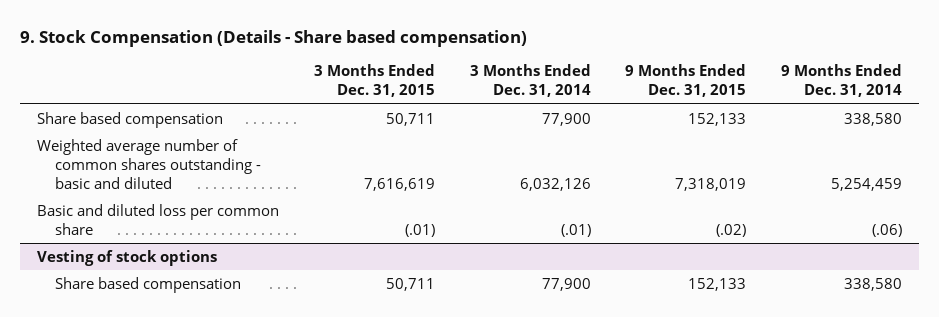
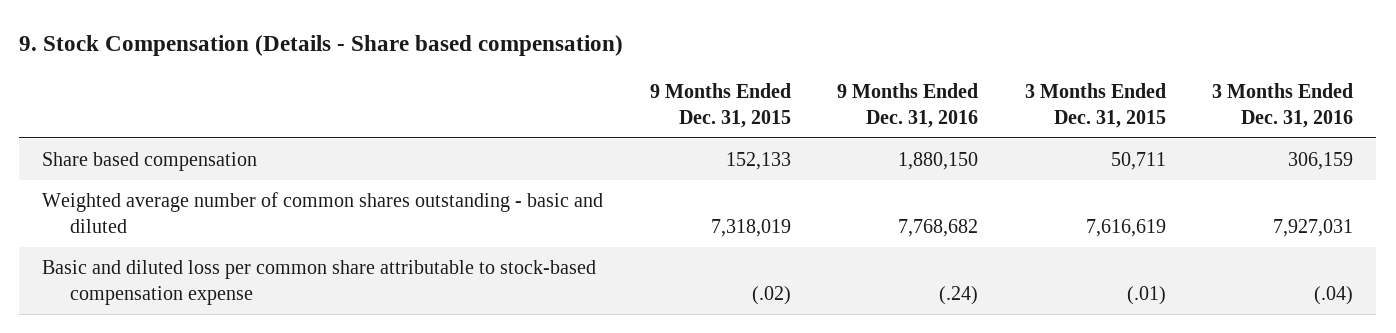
[469,64,591,98] 3 Months Ended Dec. 31, 2014 -> none
[781,64,903,98] 9 Months Ended Dec. 31, 2014 -> none
none -> [837,82,979,128] 9 Months Ended Dec. 31, 2016
none -> [1212,82,1354,128] 3 Months Ended Dec. 31, 2016
[37,249,218,266] Vesting of stock options -> none
[55,276,242,293] Share based compensation -> none
[37,203,280,235] Basic and diluted loss per common share -> [42,260,597,305] Basic and diluted loss per common share attributable to stock-based compensation expense

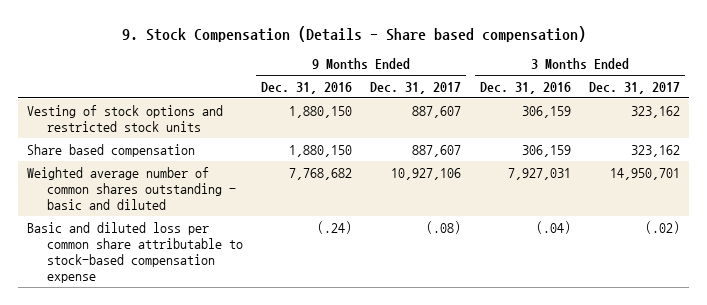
[649,82,791,128] 9 Months Ended Dec. 31, 2015 -> none
[1024,82,1166,128] 3 Months Ended Dec. 31, 2015 -> none
none -> [370,81,462,94] Dec. 31, 2017
none -> [588,81,680,94] Dec. 31, 2017
none -> [27,104,224,132] Vesting of stock options and restricted stock units

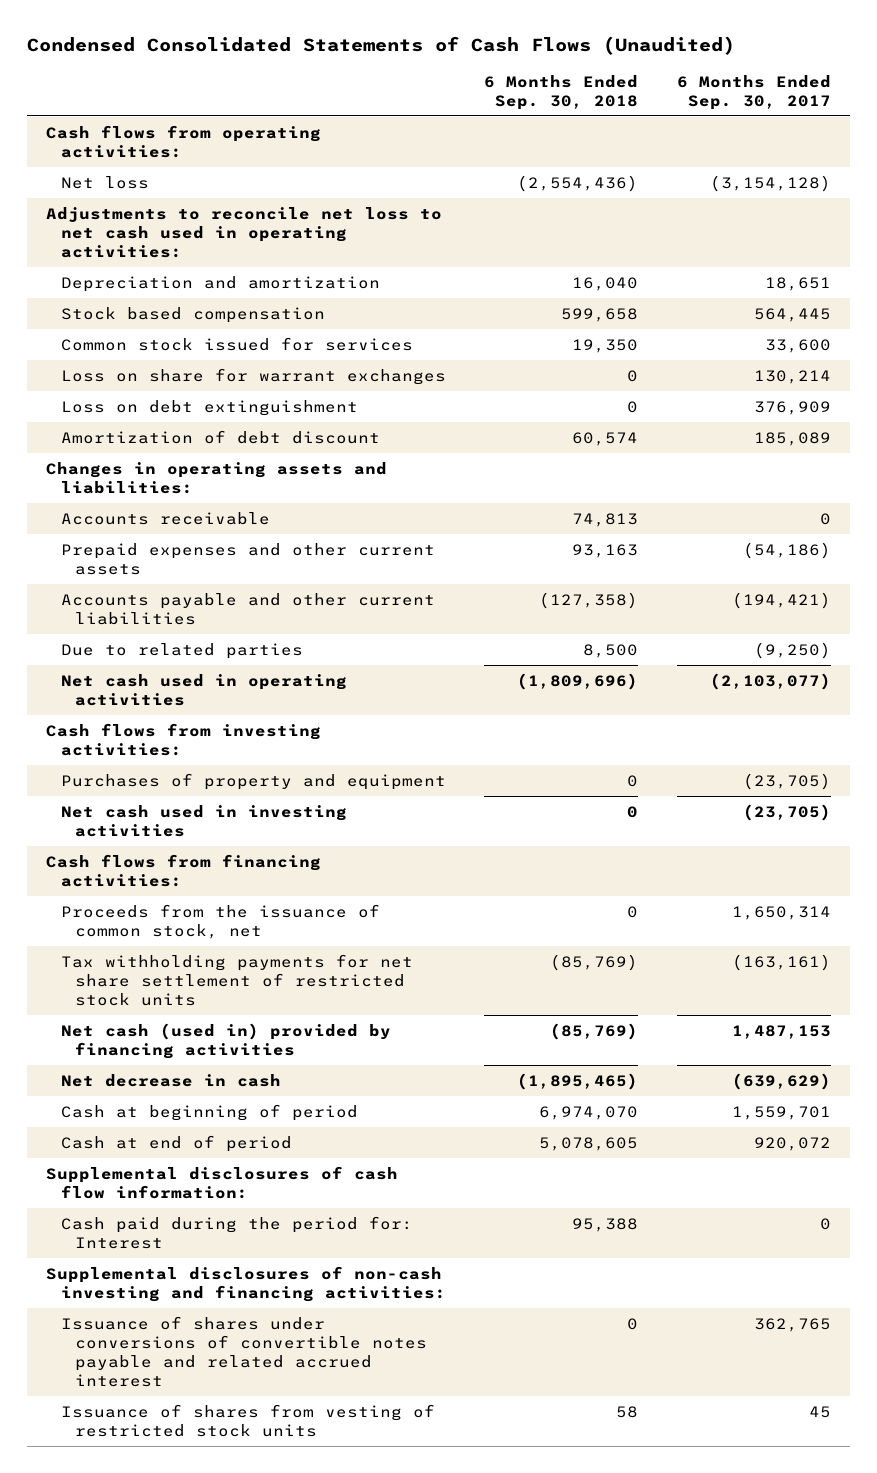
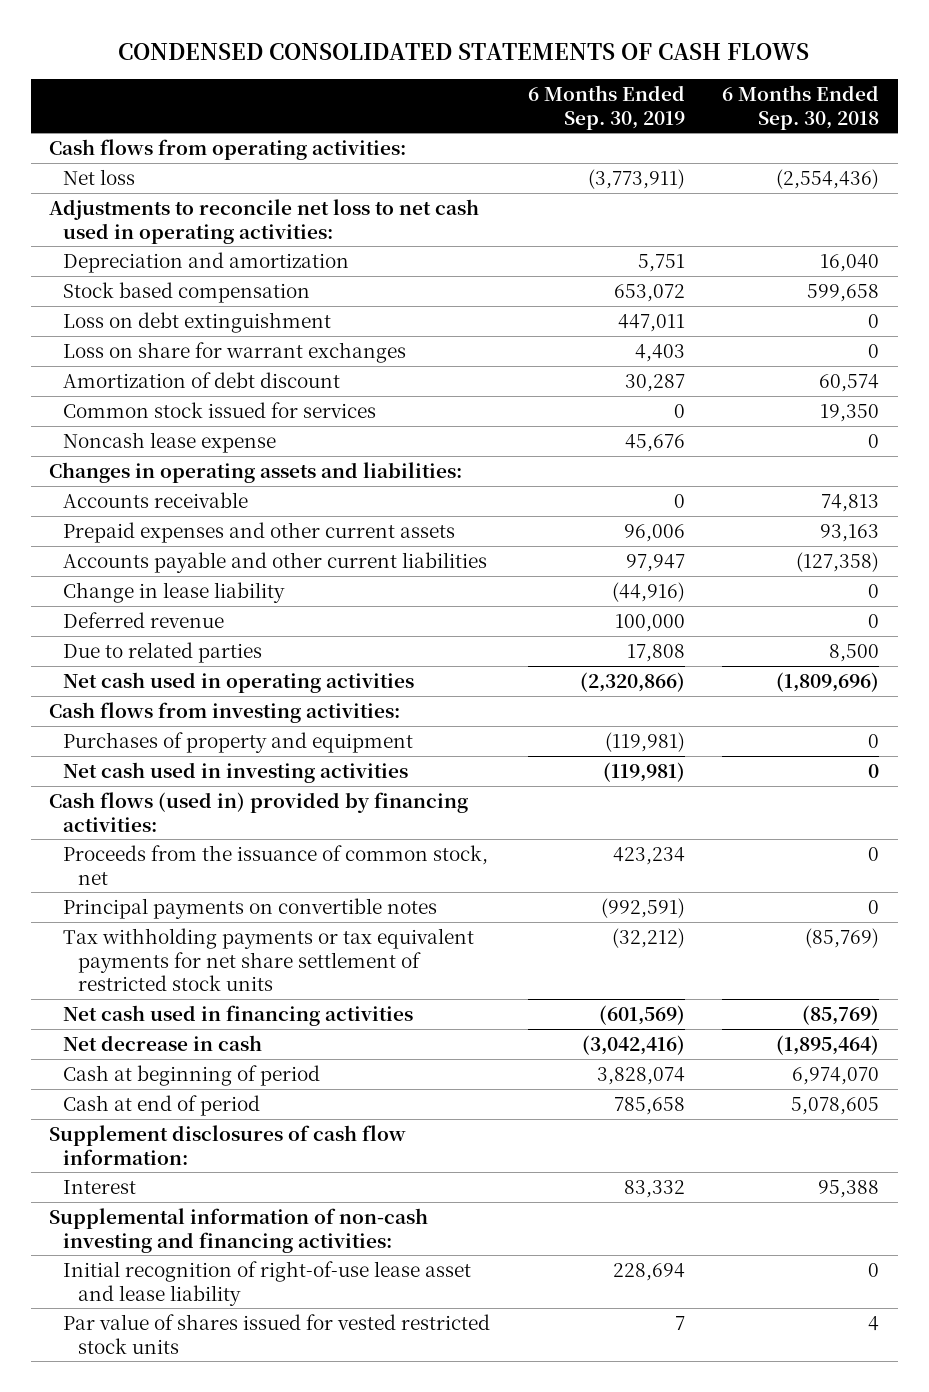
[27,35,736,55] Condensed Consolidated Statements of Cash Flows (Unaudited) -> [118,43,810,61] CONDENSED CONSOLIDATED STATEMENTS OF CASH FLOWS
[677,74,832,110] 6 Months Ended Sep. 30, 2017 -> none
none -> [527,84,685,130] 6 Months Ended Sep. 30, 2019
[60,367,446,385] Loss on share for warrant exchanges -> [63,341,407,363] Loss on share for warrant exchanges
[60,336,413,351] Common stock issued for services -> [63,401,377,418] Common stock issued for services
none -> [63,431,277,453] Noncash lease expense
none -> [63,581,286,603] Change in lease liability
none -> [63,611,225,628] Deferred revenue
[46,853,322,887] Cash flows from financing activities: -> [49,791,469,832] Cash flows (used in) provided by financing activities:
none -> [63,897,438,919] Principal payments on convertible notes
[60,953,413,1006] Tax withholding payments for net share settlement of restricted stock units -> [63,927,475,992] Tax withholding payments or tax equivalent payments for net share settlement of restricted stock units
[60,1022,391,1059] Net cash (used in) provided by financing activities -> [63,1004,414,1026] Net cash used in financing activities
[517,1072,639,1090] (1,895,465) -> [776,1034,880,1055] (1,895,464)
[60,1315,427,1387] Issuance of shares under conversions of convertible notes payable and related accrued interest -> none
[60,1403,435,1437] Issuance of shares from vesting of restricted stock units -> none
[46,1165,399,1199] Supplemental disclosures of cash flow information: -> [49,1124,407,1165] Supplement disclosures of cash flow information:
[60,1215,413,1249] Cash paid during the period for: Interest -> [63,1179,137,1194] Interest
[46,1265,446,1302] Supplemental disclosures of non-cash investing and financing activities: -> [49,1207,429,1253] Supplemental information of non-cash investing and financing activities:
none -> [63,1260,472,1306] Initial recognition of right-of-use lease asset and lease liability
none -> [63,1313,491,1354] Par value of shares issued for vested restricted stock units

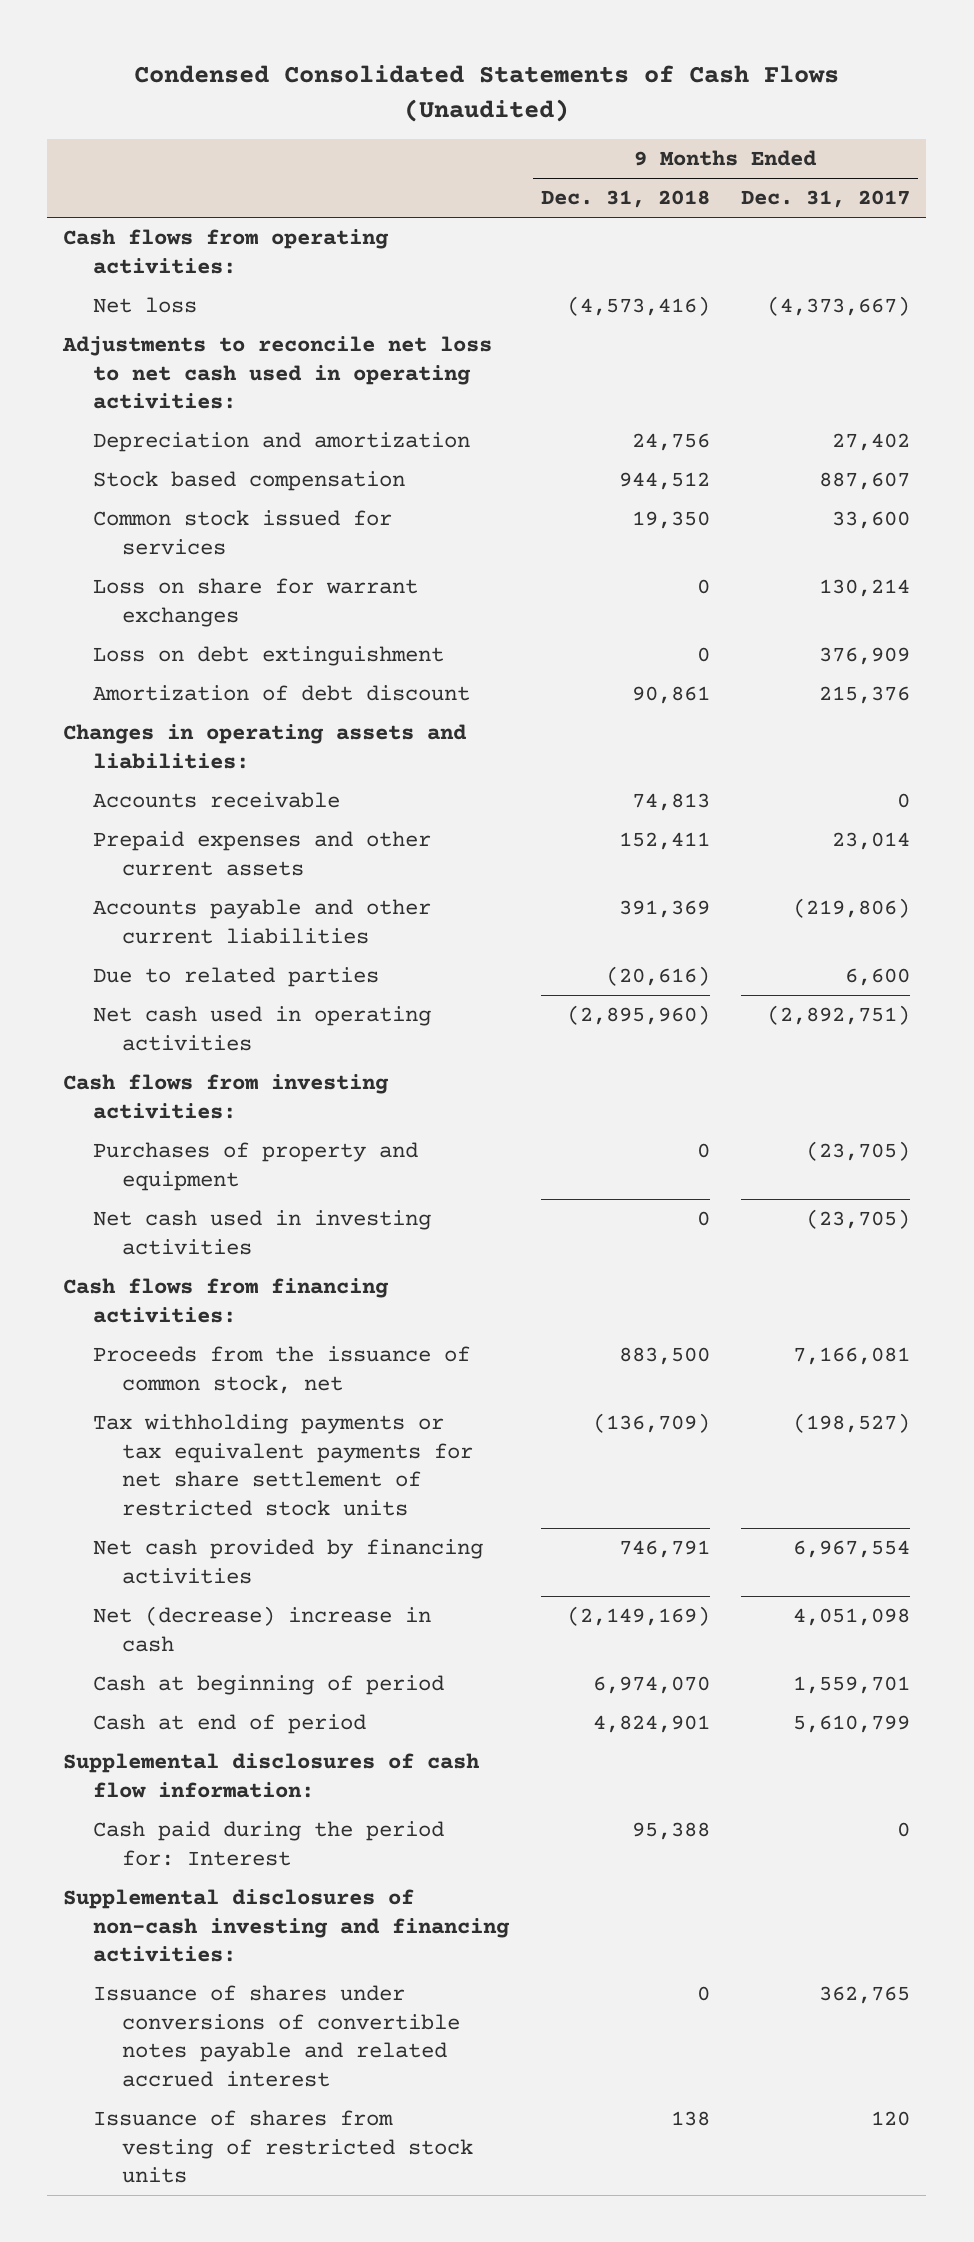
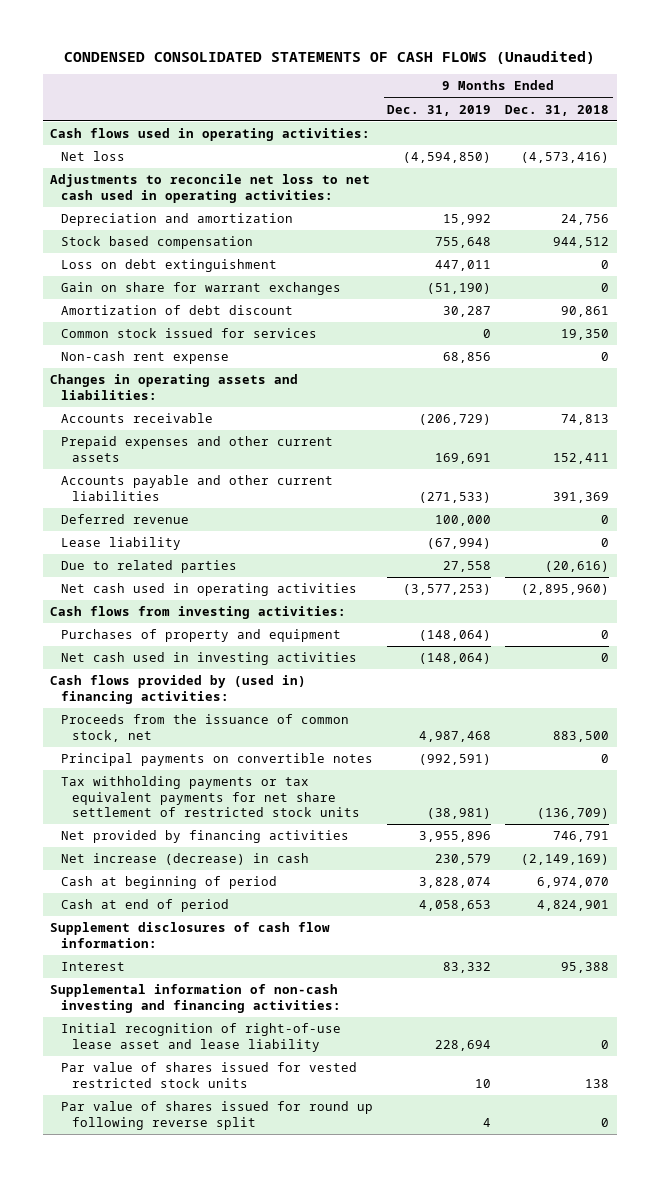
[133,65,839,122] Condensed Consolidated Statements of Cash Flows (Unaudited) -> [63,50,595,64] CONDENSED CONSOLIDATED STATEMENTS OF CASH FLOWS (Unaudited)
[741,190,911,209] Dec. 31, 2017 -> none
none -> [387,104,492,116] Dec. 31, 2019
[63,228,390,274] Cash flows from operating activities: -> [49,128,370,142] Cash flows used in operating activities:
[92,577,418,627] Loss on share for warrant exchanges -> none
none -> [61,282,342,296] Gain on share for warrant exchanges
[92,509,392,555] Common stock issued for services -> [61,328,318,339] Common stock issued for services
none -> [61,351,230,365] Non-cash rent expense
none -> [61,514,190,525] Deferred revenue
none -> [61,537,182,551] Lease liability
[63,1277,390,1323] Cash flows from financing activities: -> [49,675,306,704] Cash flows provided by (used in) financing activities:
none -> [61,753,374,767] Principal payments on convertible notes
[92,1538,483,1584] Net cash provided by financing activities -> [61,830,350,844] Net provided by financing activities
[92,1605,431,1652] Net (decrease) increase in cash -> [61,853,310,866] Net increase (decrease) in cash
[92,1984,461,2087] Issuance of shares under conversions of convertible notes payable and related accrued interest -> none
[63,1752,481,1798] Supplemental disclosures of cash flow information: -> [49,922,330,948] Supplement disclosures of cash flow information:
[92,1820,444,1866] Cash paid during the period for: Interest -> [61,962,126,972] Interest
[63,1888,510,1963] Supplemental disclosures of non-cash investing and financing activities: -> [49,984,342,1013] Supplemental information of non-cash investing and financing activities:
none -> [61,1023,342,1052] Initial recognition of right-of-use lease asset and lease liability
[92,2109,474,2184] Issuance of shares from vesting of restricted stock units -> [61,1062,358,1088] Par value of shares issued for vested restricted stock units
none -> [61,1101,374,1130] Par value of shares issued for round up following reverse split

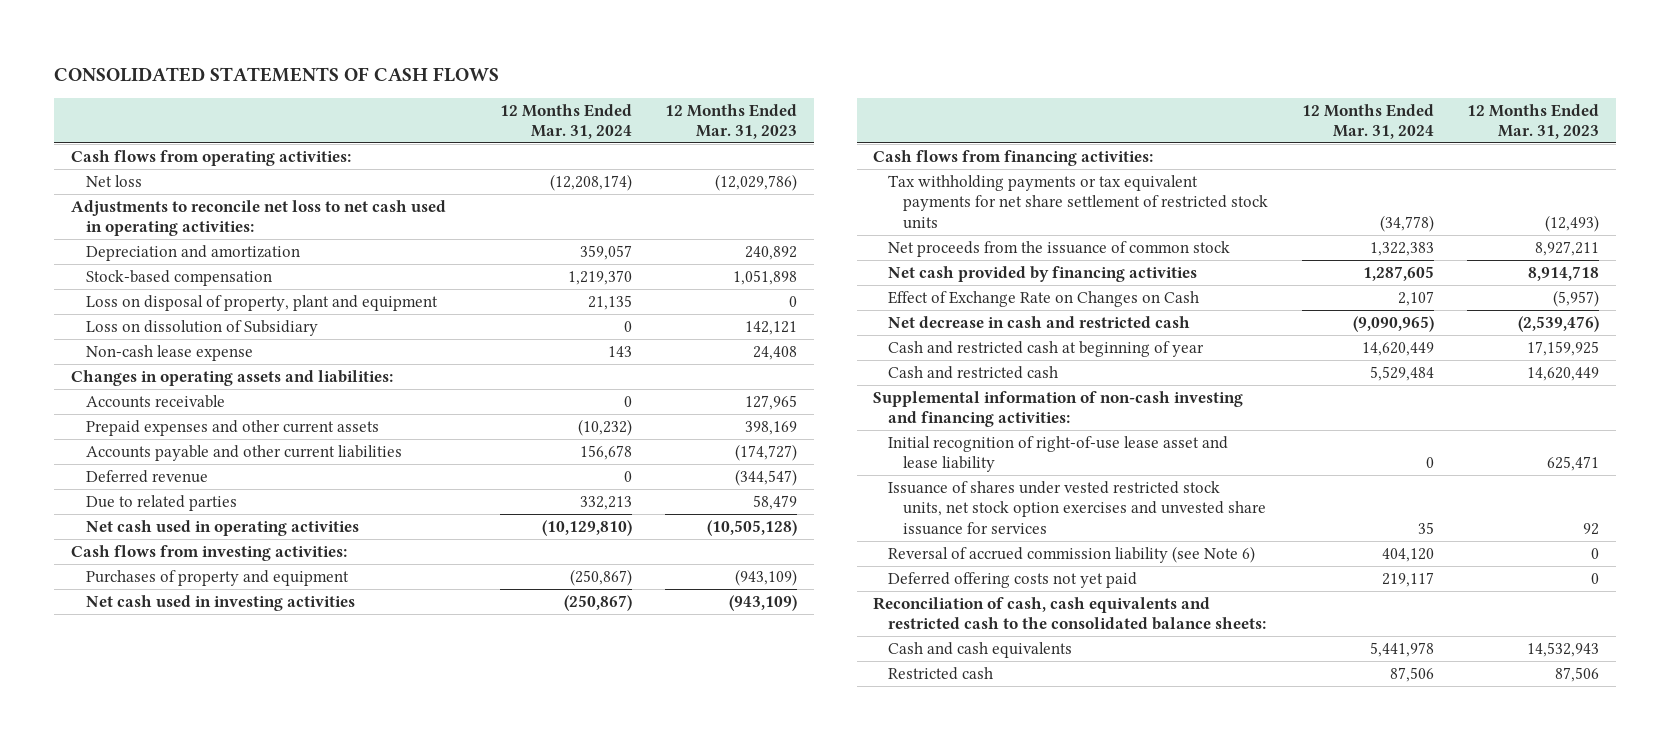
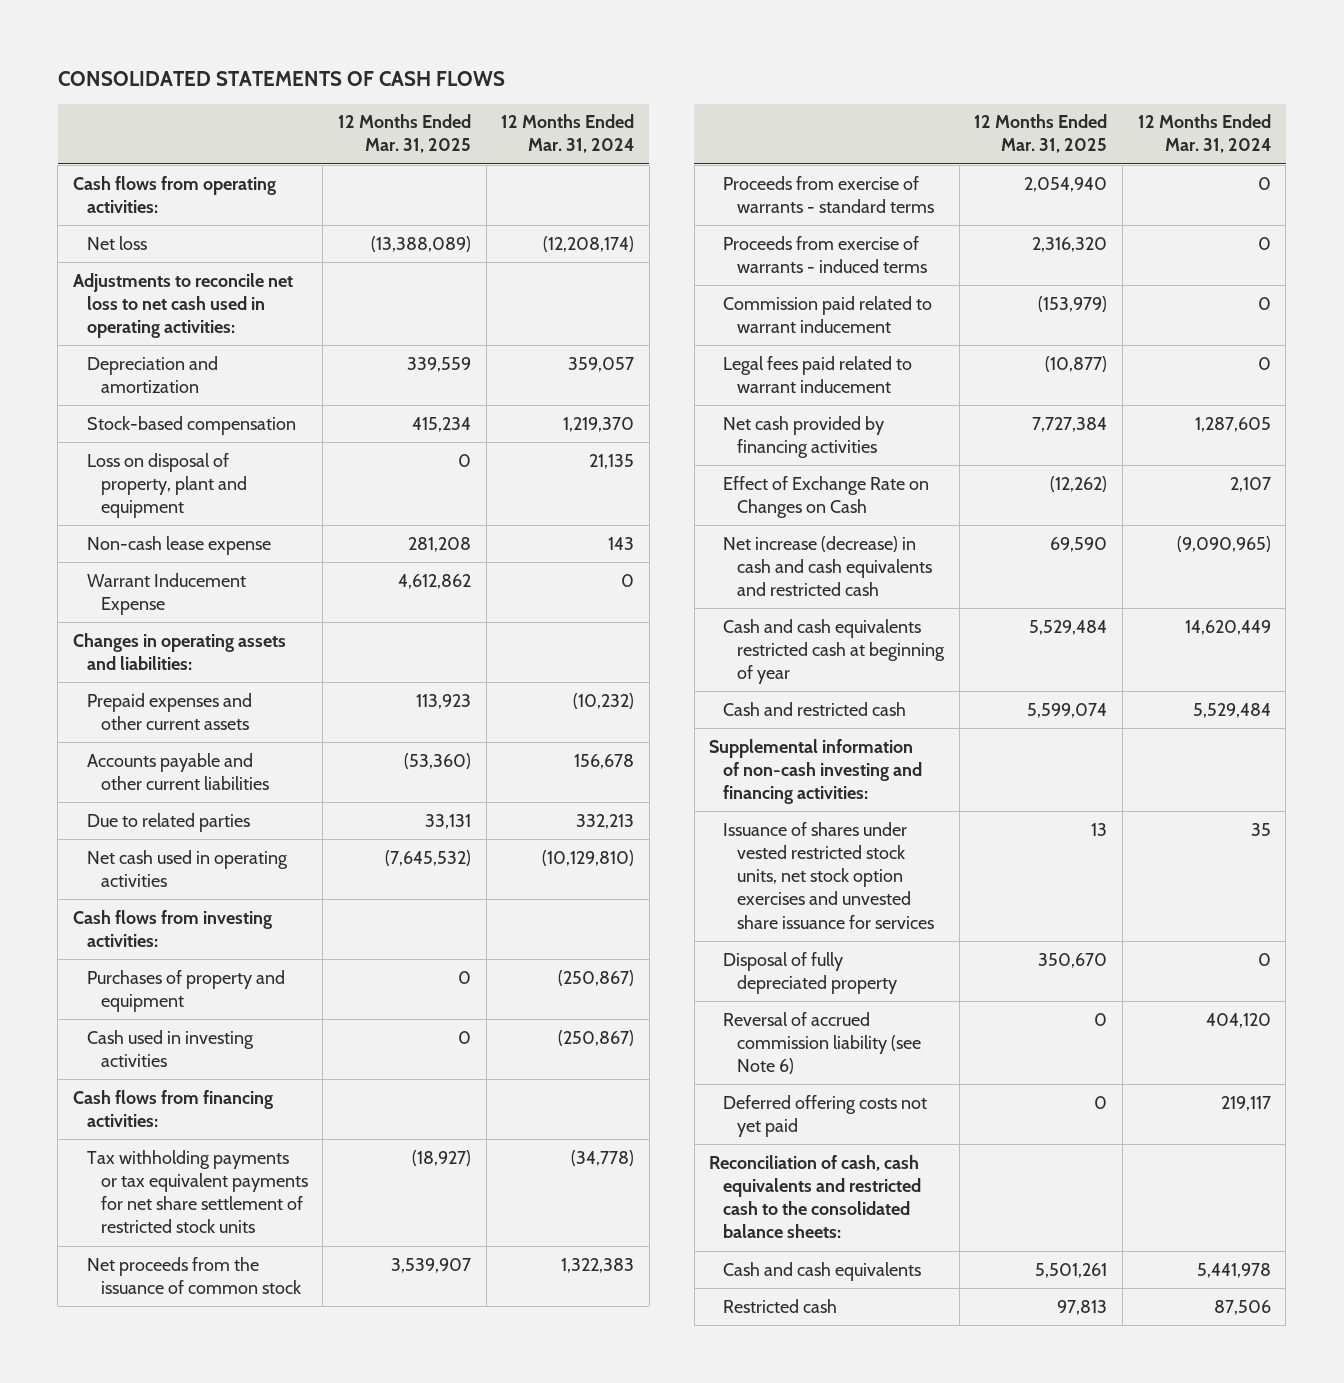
[665,103,798,140] 12 Months Ended Mar. 31, 2023 -> none
none -> [337,114,471,154] 12 Months Ended Mar. 31, 2025
[86,319,319,336] Loss on dissolution of Subsidiary -> none
none -> [86,572,246,615] Warrant Inducement Expense
[86,394,226,408] Accounts receivable -> none
[86,469,209,483] Deferred revenue -> none
[86,594,356,611] Net cash used in investing activities -> [86,1029,254,1067] Cash used in investing activities
none -> [723,175,935,213] Proceeds from exercise of warrants - standard terms
none -> [723,235,928,273] Proceeds from exercise of warrants - induced terms
none -> [723,295,933,333] Commission paid related to warrant inducement
none -> [723,355,913,393] Legal fees paid related to warrant inducement
[888,315,1191,328] Net decrease in cash and restricted cash -> [723,535,933,597] Net increase (decrease) in cash and cash equivalents and restricted cash
[888,340,1205,357] Cash and restricted cash at beginning of year -> [723,618,946,685] Cash and cash equivalents restricted cash at beginning of year
[888,435,1229,473] Initial recognition of right-of-use lease asset and lease liability -> none
none -> [723,951,898,994] Disposal of fully depreciated property

